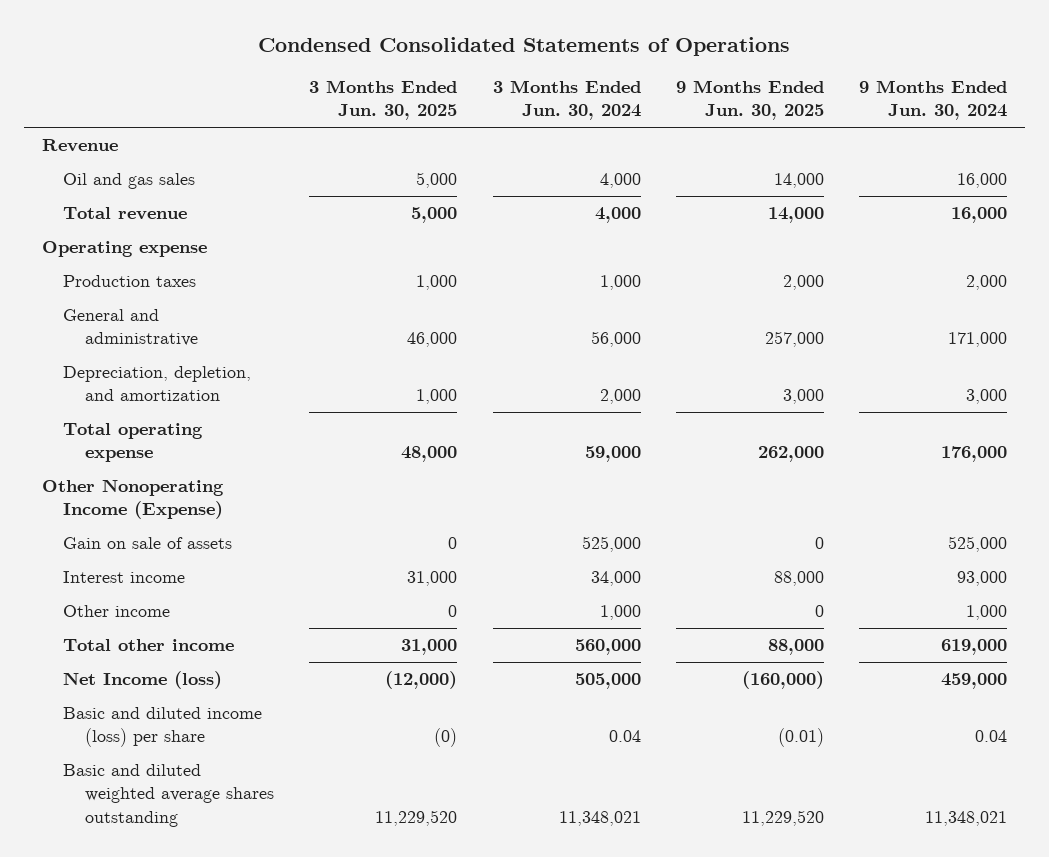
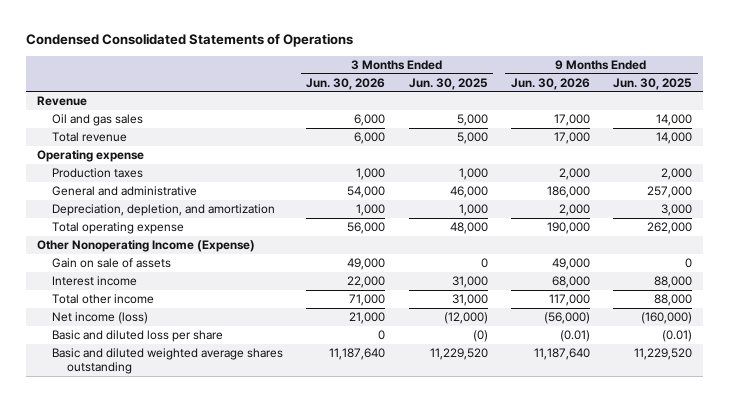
[492,80,641,121] 3 Months Ended Jun. 30, 2024 -> none
[859,80,1008,121] 9 Months Ended Jun. 30, 2024 -> none
none -> [306,77,386,90] Jun. 30, 2026
none -> [510,77,590,90] Jun. 30, 2026
[63,605,171,618] Other income -> none
[63,671,223,690] Net Income (loss) -> [52,312,149,325] Net income (loss)
[63,707,263,748] Basic and diluted income (loss) per share -> [52,330,224,343] Basic and diluted loss per share

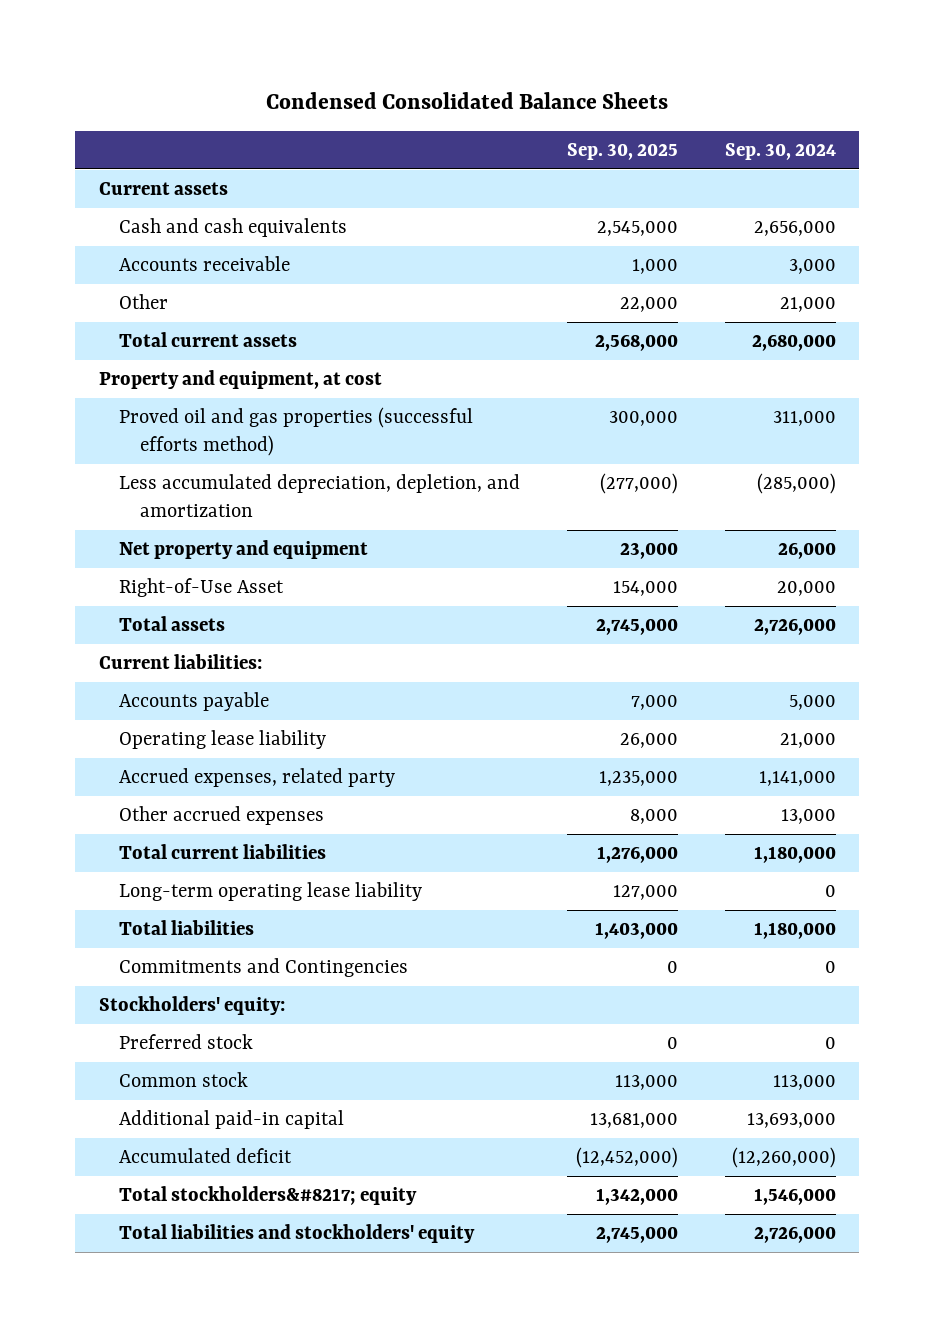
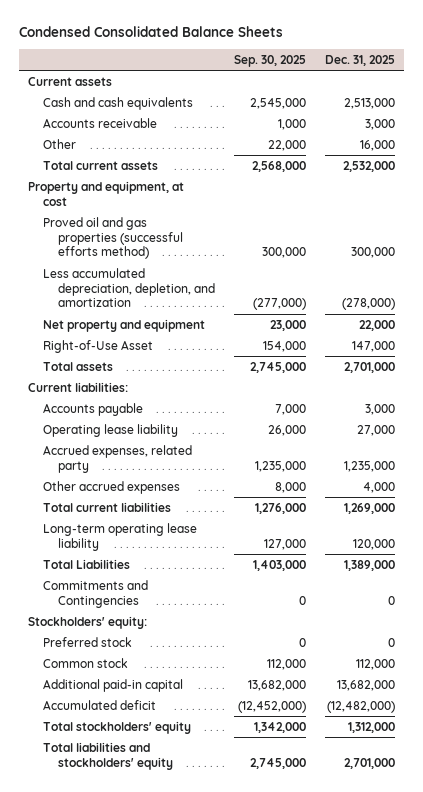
[724,143,836,161] Sep. 30, 2024 -> none
none -> [324,54,395,66] Dec. 31, 2025
[119,920,255,936] Total liabilities -> [43,558,131,569] Total Liabilities
[614,1075,678,1091] 113,000 -> [266,658,306,670] 112,000
[589,1113,678,1129] 13,681,000 -> [247,679,306,691] 13,682,000
[119,1186,418,1206] Total stockholders&#8217; equity -> [43,720,192,734] Total stockholders' equity

